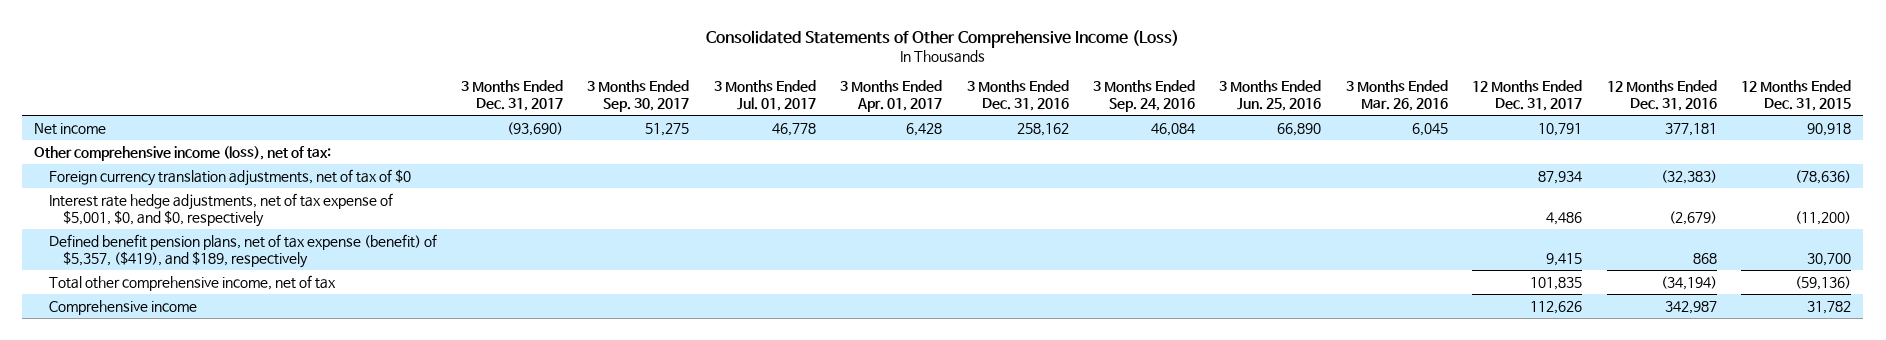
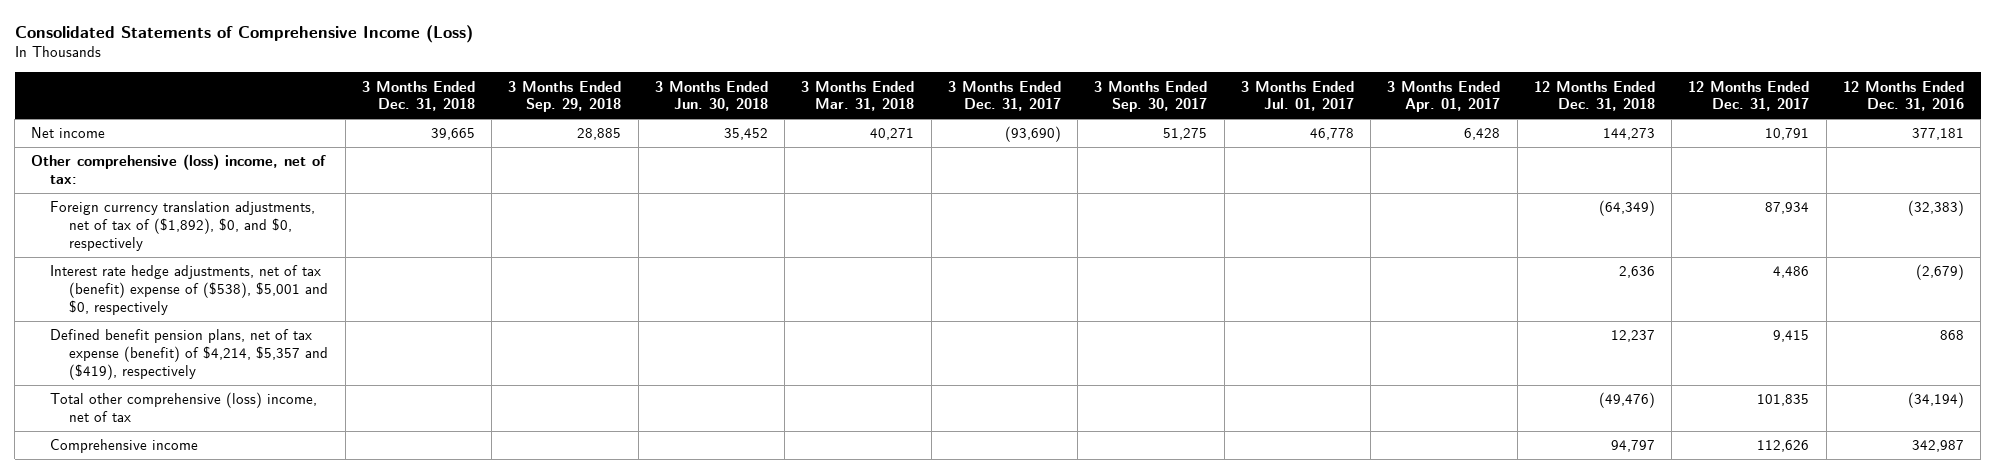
[705,29,1179,48] Consolidated Statements of Other Comprehensive Income (Loss) -> [14,24,473,43] Consolidated Statements of Comprehensive Income (Loss)
[966,79,1069,112] 3 Months Ended Dec. 31, 2016 -> none
[1093,79,1196,113] 3 Months Ended Sep. 24, 2016 -> none
[1219,79,1322,112] 3 Months Ended Jun. 25, 2016 -> none
[1345,79,1448,112] 3 Months Ended Mar. 26, 2016 -> none
[1741,79,1852,112] 12 Months Ended Dec. 31, 2015 -> none
none -> [361,80,475,112] 3 Months Ended Dec. 31, 2018
none -> [508,80,622,113] 3 Months Ended Sep. 29, 2018
none -> [654,80,768,112] 3 Months Ended Jun. 30, 2018
none -> [801,80,915,112] 3 Months Ended Mar. 31, 2018
none -> [1533,80,1655,112] 12 Months Ended Dec. 31, 2018
[34,145,332,161] Other comprehensive income (loss), net of tax: -> [31,154,327,185] Other comprehensive (loss) income, net of tax:
[48,168,411,186] Foreign currency translation adjustments, net of tax of $0 -> [50,201,316,251] Foreign currency translation adjustments, net of tax of ($1,892), $0, and $0, respectively
[48,192,393,227] Interest rate hedge adjustments, net of tax expense of $5,001, $0, and $0, respectively -> [50,265,329,315] Interest rate hedge adjustments, net of tax (benefit) expense of ($538), $5,001 and $0, respectively
[48,233,437,268] Defined benefit pension plans, net of tax expense (benefit) of $5,357, ($419), and $189, respectively -> [50,329,329,380] Defined benefit pension plans, net of tax expense (benefit) of $4,214, $5,357 and ($419), respectively
[48,274,336,291] Total other comprehensive income, net of tax -> [50,392,318,423] Total other comprehensive (loss) income, net of tax

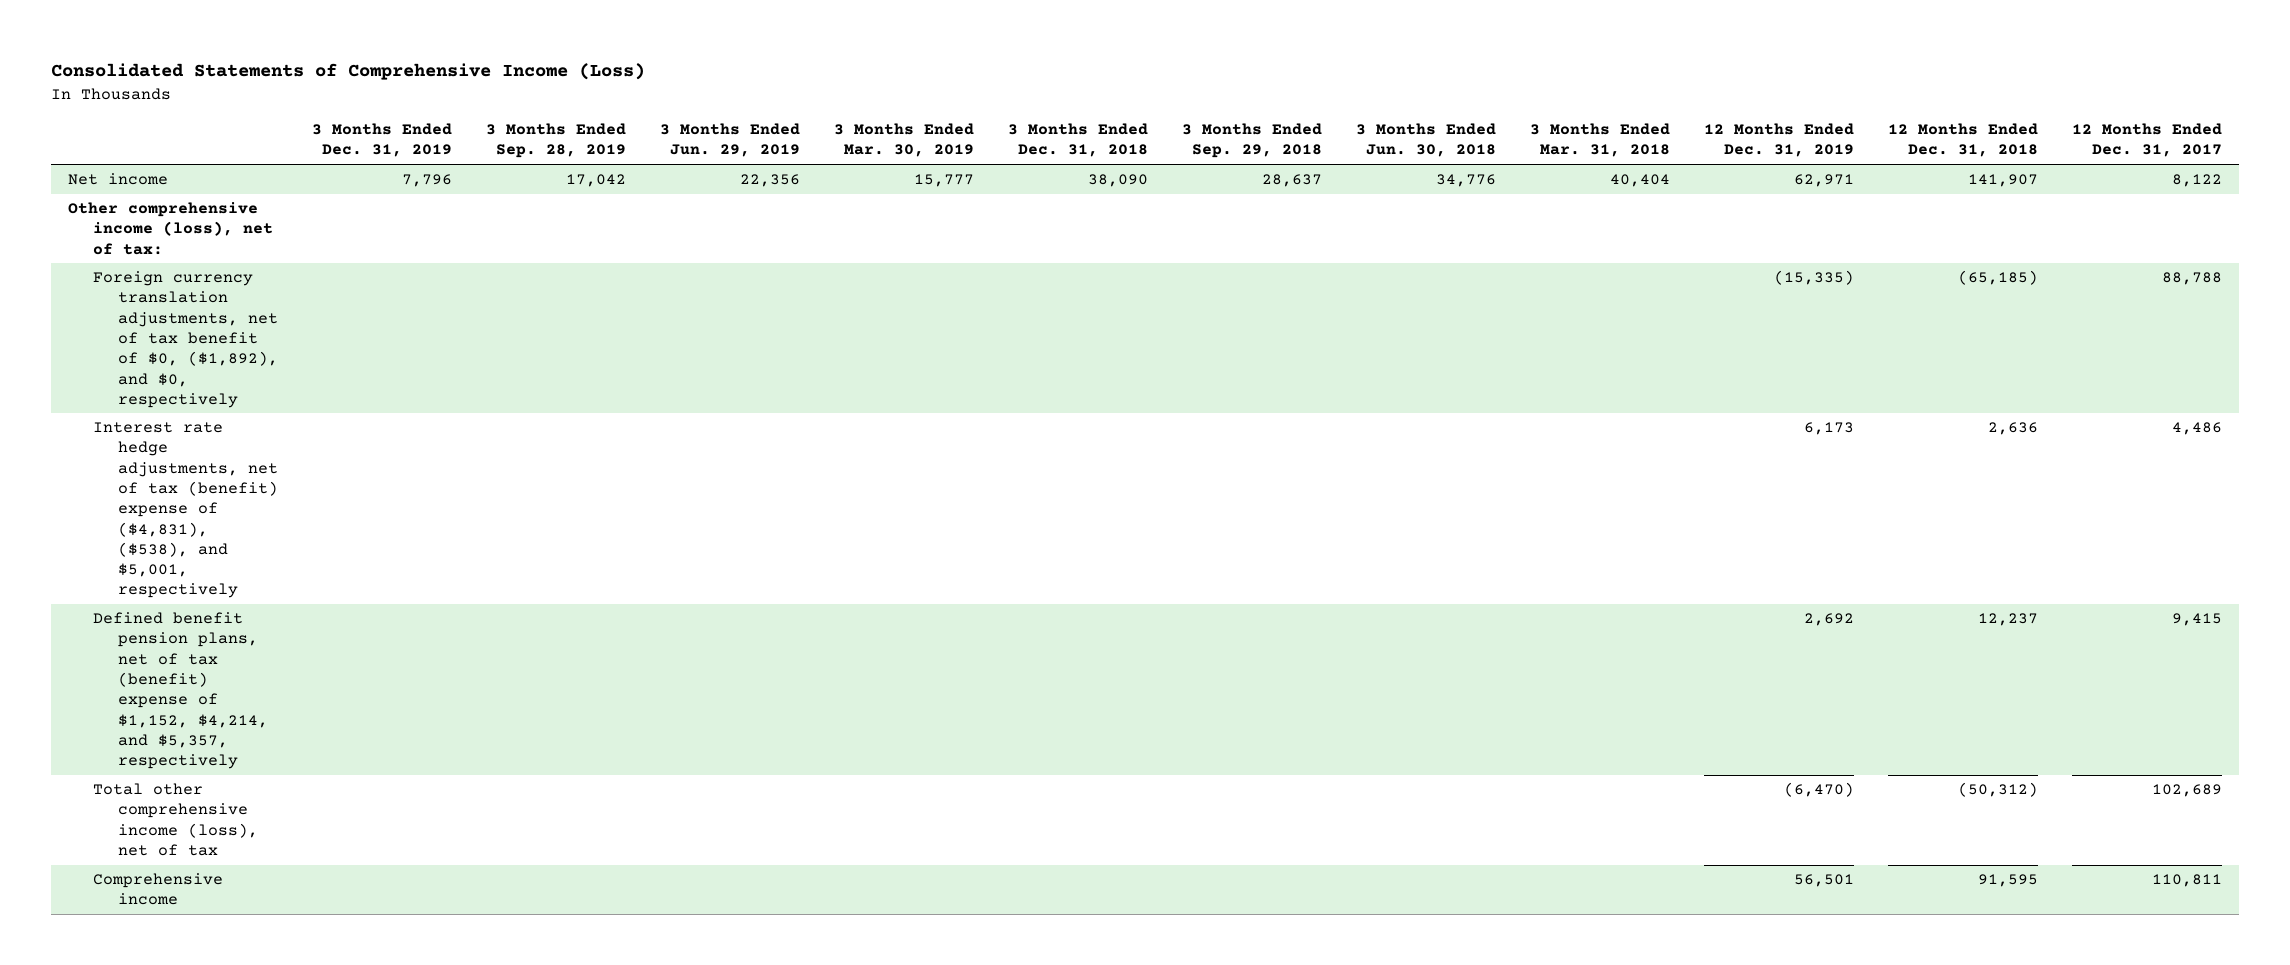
[947,80,1061,112] 3 Months Ended Dec. 31, 2017 -> none
[1094,80,1208,113] 3 Months Ended Sep. 30, 2017 -> none
[1240,80,1354,112] 3 Months Ended Jul. 01, 2017 -> none
[1387,80,1501,113] 3 Months Ended Apr. 01, 2017 -> none
[1842,80,1964,112] 12 Months Ended Dec. 31, 2016 -> none
none -> [312,123,453,158] 3 Months Ended Dec. 31, 2019
none -> [486,123,627,159] 3 Months Ended Sep. 28, 2019
none -> [660,123,801,158] 3 Months Ended Jun. 29, 2019
none -> [834,123,975,158] 3 Months Ended Mar. 30, 2019
none -> [1703,123,1854,158] 12 Months Ended Dec. 31, 2019
[430,128,475,141] 39,665 -> [1088,174,1149,188] 38,090
[577,128,622,141] 28,885 -> [1262,174,1323,188] 28,637
[723,128,768,141] 35,452 -> [1435,174,1496,188] 34,776
[870,128,915,141] 40,271 -> [1609,174,1670,188] 40,404
[1602,128,1655,141] 144,273 -> [1967,174,2038,188] 141,907
[1765,128,1810,141] 10,791 -> [2171,174,2222,188] 8,122
[31,154,327,185] Other comprehensive (loss) income, net of tax: -> [67,202,274,255] Other comprehensive income (loss), net of tax:
[50,201,316,251] Foreign currency translation adjustments, net of tax of ($1,892), $0, and $0, respectively -> [93,271,279,408] Foreign currency translation adjustments, net of tax benefit of $0, ($1,892), and $0, respectively
[1598,200,1655,217] (64,349) -> [1957,270,2038,286] (65,185)
[1765,202,1810,215] 87,934 -> [2161,272,2222,286] 88,788
[50,265,329,315] Interest rate hedge adjustments, net of tax (benefit) expense of ($538), $5,001 and $0, respectively -> [93,422,279,599] Interest rate hedge adjustments, net of tax (benefit) expense of ($4,831), ($538), and $5,001, respectively
[50,329,329,380] Defined benefit pension plans, net of tax expense (benefit) of $4,214, $5,357 and ($419), respectively -> [93,612,269,770] Defined benefit pension plans, net of tax (benefit) expense of $1,152, $4,214, and $5,357, respectively
[50,392,318,423] Total other comprehensive (loss) income, net of tax -> [93,783,259,856] Total other comprehensive income (loss), net of tax
[1598,392,1655,409] (49,476) -> [1957,782,2038,798] (50,312)
[1757,394,1810,407] 101,835 -> [2151,784,2222,798] 102,689
[1610,440,1655,453] 94,797 -> [1977,874,2038,888] 91,595
[1757,440,1810,453] 112,626 -> [2151,874,2222,888] 110,811

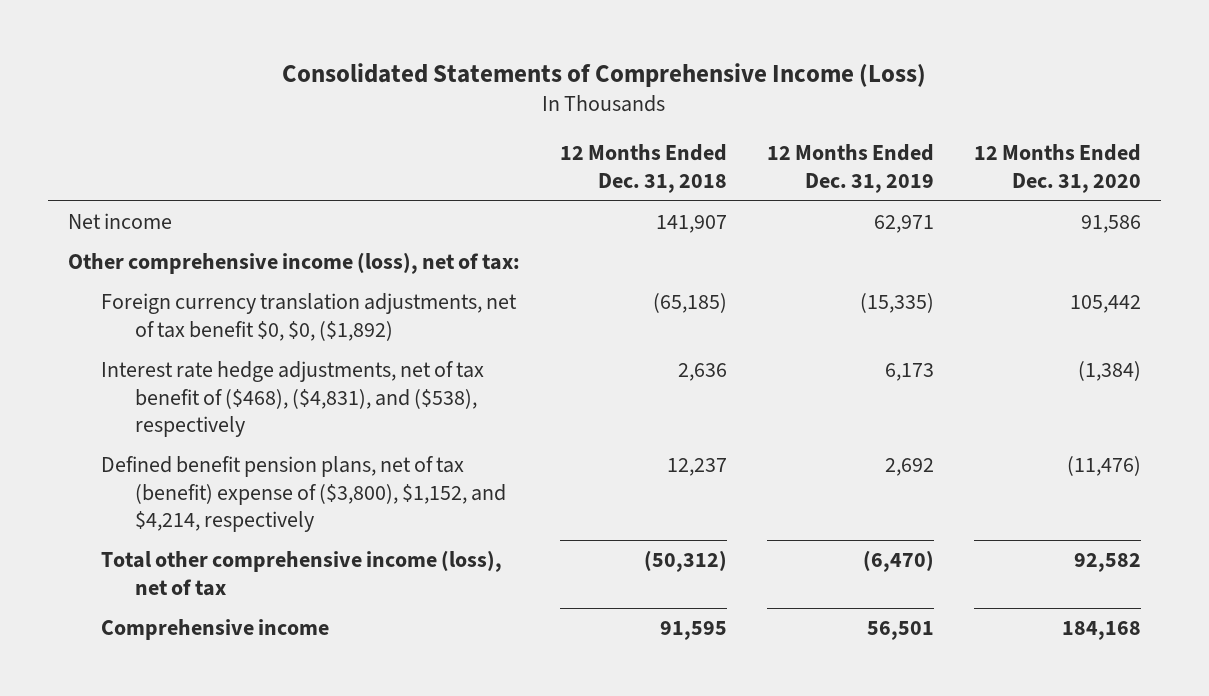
[312,123,453,158] 3 Months Ended Dec. 31, 2019 -> none
[486,123,627,159] 3 Months Ended Sep. 28, 2019 -> none
[660,123,801,158] 3 Months Ended Jun. 29, 2019 -> none
[834,123,975,158] 3 Months Ended Mar. 30, 2019 -> none
[1008,123,1149,158] 3 Months Ended Dec. 31, 2018 -> none
[1182,123,1323,159] 3 Months Ended Sep. 29, 2018 -> none
[1355,123,1496,158] 3 Months Ended Jun. 30, 2018 -> none
[1529,123,1670,158] 3 Months Ended Mar. 31, 2018 -> none
[2071,123,2222,158] 12 Months Ended Dec. 31, 2017 -> none
none -> [974,144,1142,193] 12 Months Ended Dec. 31, 2020
[93,271,279,408] Foreign currency translation adjustments, net of tax benefit of $0, ($1,892), and $0, respectively -> [101,293,518,341] Foreign currency translation adjustments, net of tax benefit $0, $0, ($1,892)
[93,422,279,599] Interest rate hedge adjustments, net of tax (benefit) expense of ($4,831), ($538), and $5,001, respectively -> [101,361,485,438] Interest rate hedge adjustments, net of tax benefit of ($468), ($4,831), and ($538), respectively
[93,612,269,770] Defined benefit pension plans, net of tax (benefit) expense of $1,152, $4,214, and $5,357, respectively -> [101,456,506,533] Defined benefit pension plans, net of tax (benefit) expense of ($3,800), $1,152, and $4,214, respectively

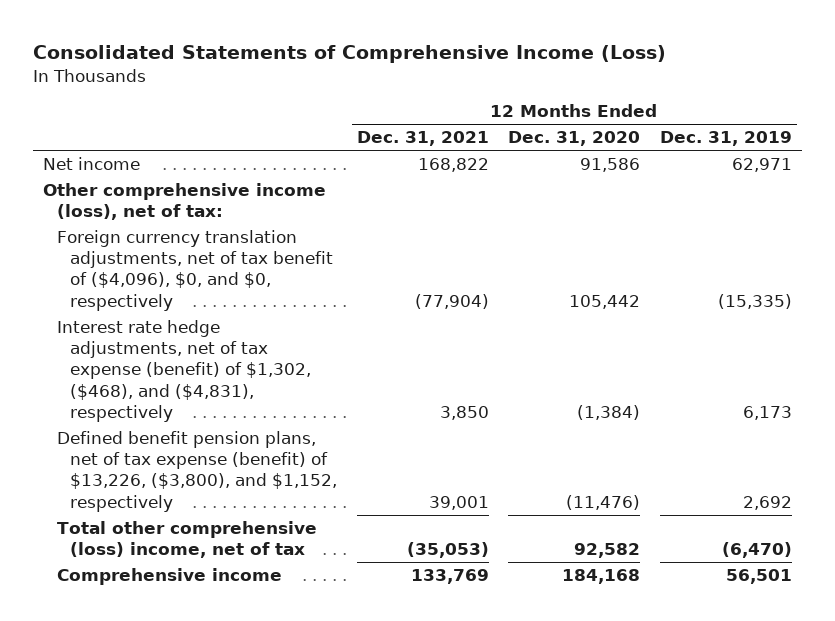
[559,144,727,193] 12 Months Ended Dec. 31, 2018 -> none
none -> [356,131,489,147] Dec. 31, 2021
[101,293,518,341] Foreign currency translation adjustments, net of tax benefit $0, $0, ($1,892) -> [56,230,334,311] Foreign currency translation adjustments, net of tax benefit of ($4,096), $0, and $0, respectively
[101,361,485,438] Interest rate hedge adjustments, net of tax benefit of ($468), ($4,831), and ($538), respectively -> [56,320,312,422] Interest rate hedge adjustments, net of tax expense (benefit) of $1,302, ($468), and ($4,831), respectively
[101,456,506,533] Defined benefit pension plans, net of tax (benefit) expense of ($3,800), $1,152, and $4,214, respectively -> [56,431,338,512] Defined benefit pension plans, net of tax expense (benefit) of $13,226, ($3,800), and $1,152, respectively
[101,550,503,596] Total other comprehensive income (loss), net of tax -> [56,521,317,559] Total other comprehensive (loss) income, net of tax

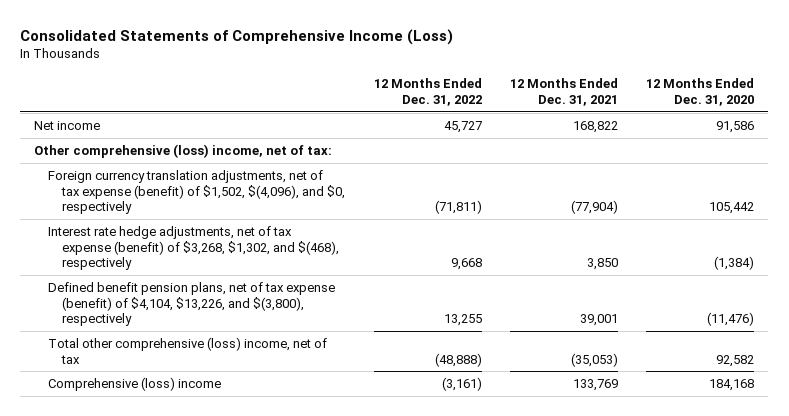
[659,131,792,147] Dec. 31, 2019 -> none
none -> [373,78,482,106] 12 Months Ended Dec. 31, 2022
[43,183,327,221] Other comprehensive income (loss), net of tax: -> [34,144,333,159] Other comprehensive (loss) income, net of tax:
[56,230,334,311] Foreign currency translation adjustments, net of tax benefit of ($4,096), $0, and $0, respectively -> [48,170,346,215] Foreign currency translation adjustments, net of tax expense (benefit) of $1,502, $(4,096), and $0, respectively
[56,320,312,422] Interest rate hedge adjustments, net of tax expense (benefit) of $1,302, ($468), and ($4,831), respectively -> [48,226,340,271] Interest rate hedge adjustments, net of tax expense (benefit) of $3,268, $1,302, and $(468), respectively
[56,431,338,512] Defined benefit pension plans, net of tax expense (benefit) of $13,226, ($3,800), and $1,152, respectively -> [48,282,336,327] Defined benefit pension plans, net of tax expense (benefit) of $4,104, $13,226, and $(3,800), respectively
[56,568,282,586] Comprehensive income -> [48,377,222,392] Comprehensive (loss) income

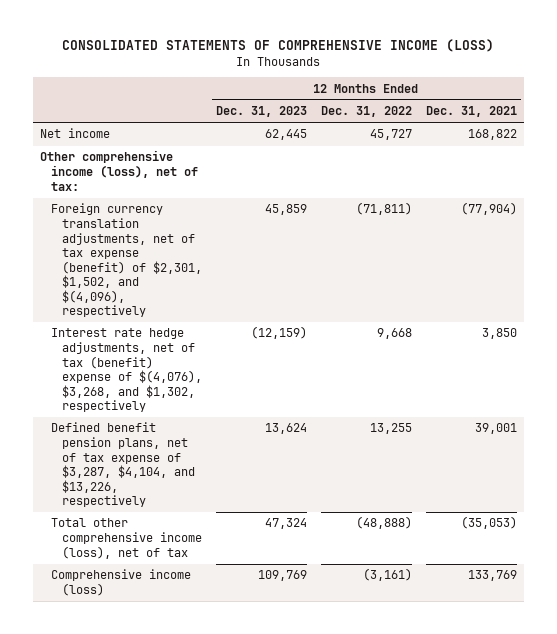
[20,28,454,45] Consolidated Statements of Comprehensive Income (Loss) -> [62,39,495,53] CONSOLIDATED STATEMENTS OF COMPREHENSIVE INCOME (LOSS)
[646,78,755,106] 12 Months Ended Dec. 31, 2020 -> none
none -> [215,106,307,118] Dec. 31, 2023
[34,144,333,159] Other comprehensive (loss) income, net of tax: -> [39,150,198,191] Other comprehensive income (loss), net of tax:
[48,170,346,215] Foreign currency translation adjustments, net of tax expense (benefit) of $1,502, $(4,096), and $0, respectively -> [50,203,202,318] Foreign currency translation adjustments, net of tax expense (benefit) of $2,301, $1,502, and $(4,096), respectively
[48,226,340,271] Interest rate hedge adjustments, net of tax expense (benefit) of $3,268, $1,302, and $(468), respectively -> [50,328,202,413] Interest rate hedge adjustments, net of tax (benefit) expense of $(4,076), $3,268, and $1,302, respectively
[48,282,336,327] Defined benefit pension plans, net of tax expense (benefit) of $4,104, $13,226, and $(3,800), respectively -> [50,422,195,508] Defined benefit pension plans, net of tax expense of $3,287, $4,104, and $13,226, respectively
[48,337,328,364] Total other comprehensive (loss) income, net of tax -> [50,518,202,559] Total other comprehensive income (loss), net of tax
[48,377,222,392] Comprehensive (loss) income -> [50,569,191,597] Comprehensive income (loss)

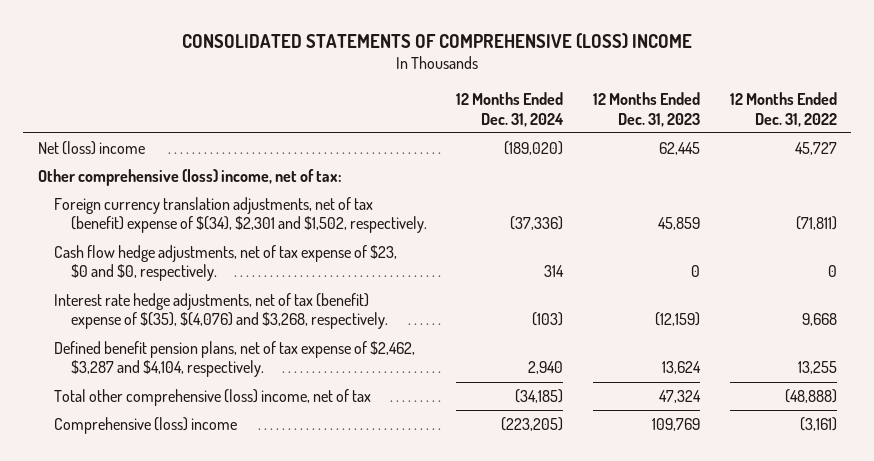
[62,39,495,53] CONSOLIDATED STATEMENTS OF COMPREHENSIVE INCOME (LOSS) -> [182,32,693,49] CONSOLIDATED STATEMENTS OF COMPREHENSIVE (LOSS) INCOME
[425,106,517,118] Dec. 31, 2021 -> none
none -> [456,92,565,127] 12 Months Ended Dec. 31, 2024
[39,128,110,139] Net income -> [37,140,145,155] Net (loss) income
[39,150,198,191] Other comprehensive income (loss), net of tax: -> [37,168,342,186] Other comprehensive (loss) income, net of tax:
[50,203,202,318] Foreign currency translation adjustments, net of tax expense (benefit) of $2,301, $1,502, and $(4,096), respectively -> [54,196,427,234] Foreign currency translation adjustments, net of tax (benefit) expense of $(34), $2,301 and $1,502, respectively.
none -> [54,244,398,282] Cash flow hedge adjustments, net of tax expense of $23, $0 and $0, respectively.
[50,328,202,413] Interest rate hedge adjustments, net of tax (benefit) expense of $(4,076), $3,268, and $1,302, respectively -> [54,292,388,330] Interest rate hedge adjustments, net of tax (benefit) expense of $(35), $(4,076) and $3,268, respectively.
[50,422,195,508] Defined benefit pension plans, net of tax expense of $3,287, $4,104, and $13,226, respectively -> [54,340,416,378] Defined benefit pension plans, net of tax expense of $2,462, $3,287 and $4,104, respectively.
[50,518,202,559] Total other comprehensive income (loss), net of tax -> [54,388,372,406] Total other comprehensive (loss) income, net of tax
[50,569,191,597] Comprehensive income (loss) -> [54,416,238,434] Comprehensive (loss) income

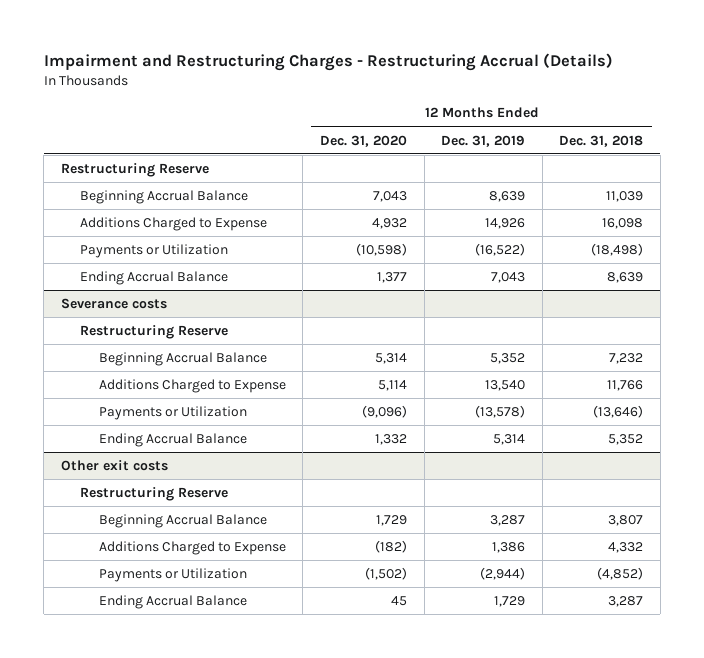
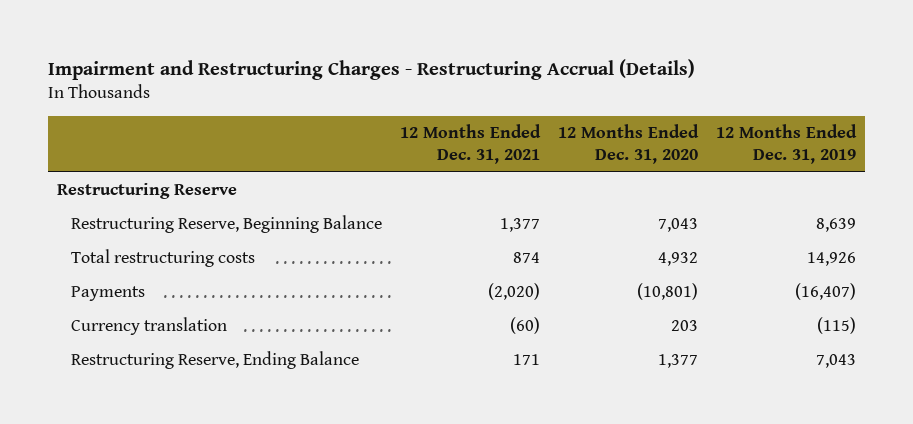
[559,134,644,147] Dec. 31, 2018 -> none
none -> [400,124,542,164] 12 Months Ended Dec. 31, 2021
[60,298,167,310] Severance costs -> none
[79,325,228,340] Restructuring Reserve -> none
[98,352,267,367] Beginning Accrual Balance -> none
[98,379,286,394] Additions Charged to Expense -> none
[98,406,247,421] Payments or Utilization -> none
[98,433,247,448] Ending Accrual Balance -> none
[60,460,168,472] Other exit costs -> none
[79,487,228,502] Restructuring Reserve -> none
[98,514,267,529] Beginning Accrual Balance -> none
[98,541,286,556] Additions Charged to Expense -> none
[98,568,247,583] Payments or Utilization -> none
[98,595,247,610] Ending Accrual Balance -> none
[79,190,248,205] Beginning Accrual Balance -> [71,214,383,233] Restructuring Reserve, Beginning Balance
[79,217,267,232] Additions Charged to Expense -> [71,248,256,267] Total restructuring costs
[79,244,228,259] Payments or Utilization -> [71,285,146,301] Payments
[355,243,407,257] (10,598) -> [637,282,699,300] (10,801)
[475,243,526,257] (16,522) -> [795,282,857,300] (16,407)
none -> [71,316,228,335] Currency translation
[79,271,228,286] Ending Accrual Balance -> [71,350,360,369] Restructuring Reserve, Ending Balance

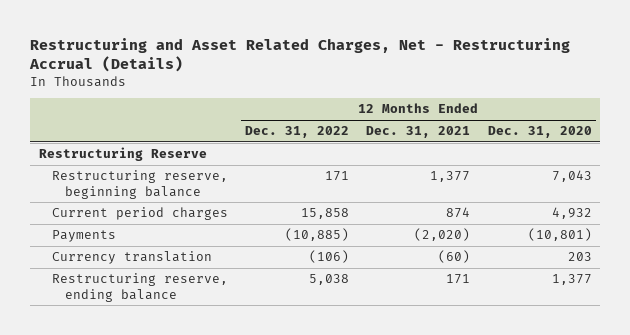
[47,58,695,80] Impairment and Restructuring Charges - Restructuring Accrual (Details) -> [29,37,571,72] Restructuring and Asset Related Charges, Net - Restructuring Accrual (Details)
[716,124,858,164] 12 Months Ended Dec. 31, 2019 -> none
none -> [245,126,350,139] Dec. 31, 2022
[71,214,383,233] Restructuring Reserve, Beginning Balance -> [51,170,228,199] Restructuring reserve, beginning balance
[71,248,256,267] Total restructuring costs -> [51,207,228,221] Current period charges
[71,350,360,369] Restructuring Reserve, Ending Balance -> [51,273,228,302] Restructuring reserve, ending balance

